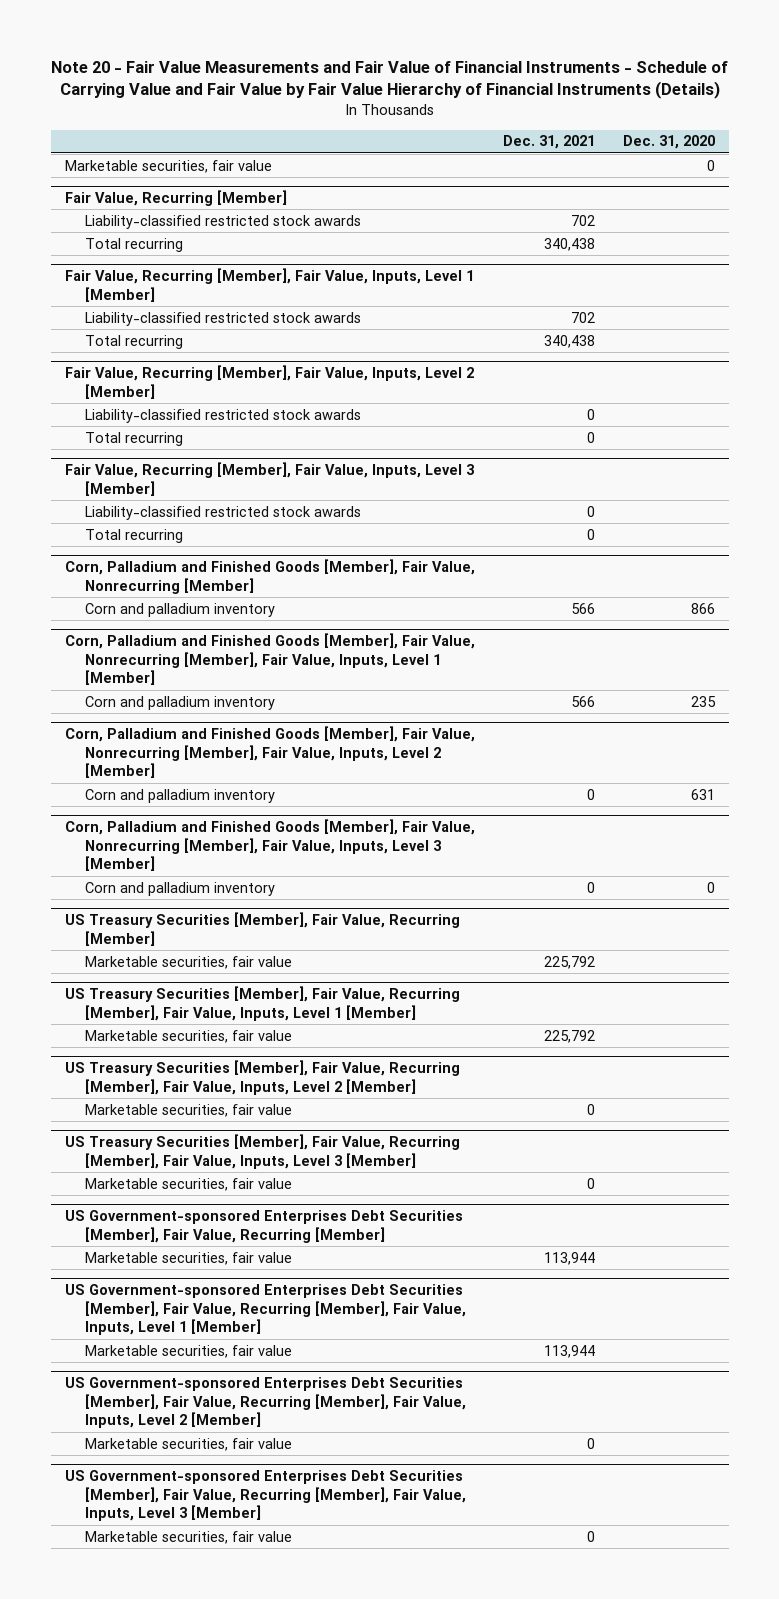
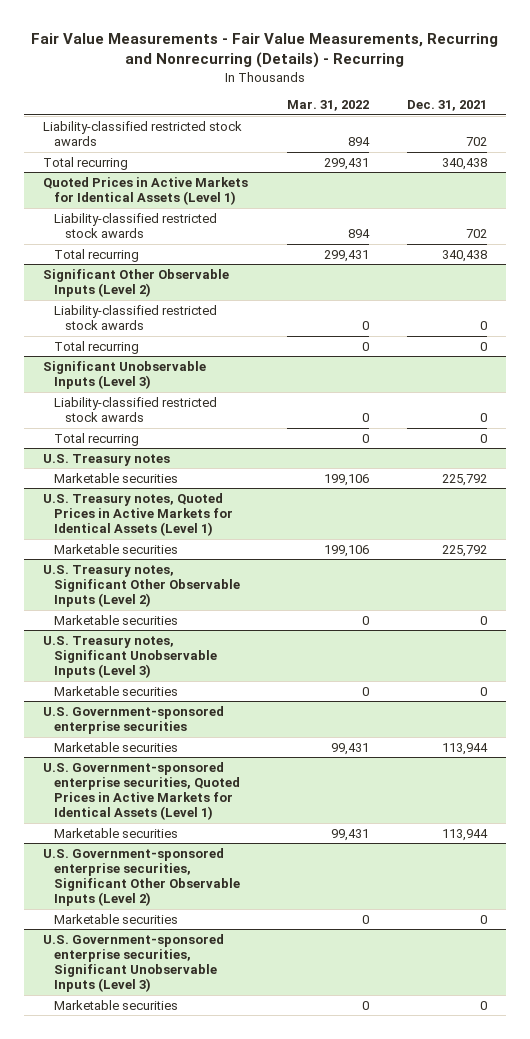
[50,61,728,100] Note 20 - Fair Value Measurements and Fair Value of Financial Instruments - Schedule of Carrying Value and Fair Value by Fair Value Hierarchy of Financial Instruments (Details) -> [31,33,499,69] Fair Value Measurements - Fair Value Measurements, Recurring and Nonrecurring (Details) - Recurring
[622,135,715,150] Dec. 31, 2020 -> none
none -> [286,100,369,112] Mar. 31, 2022
[64,159,272,173] Marketable securities, fair value -> none
[64,189,287,206] Fair Value, Recurring [Member] -> none
[64,267,474,302] Fair Value, Recurring [Member], Fair Value, Inputs, Level 1 [Member] -> none
none -> [43,176,249,205] Quoted Prices in Active Markets for Identical Assets (Level 1)
[64,364,474,399] Fair Value, Recurring [Member], Fair Value, Inputs, Level 2 [Member] -> none
none -> [43,268,230,297] Significant Other Observable Inputs (Level 2)
[64,461,474,496] Fair Value, Recurring [Member], Fair Value, Inputs, Level 3 [Member] -> none
none -> [43,360,207,389] Significant Unobservable Inputs (Level 3)
[64,558,475,594] Corn, Palladium and Finished Goods [Member], Fair Value, Nonrecurring [Member] -> none
[85,602,276,617] Corn and palladium inventory -> none
[64,632,475,686] Corn, Palladium and Finished Goods [Member], Fair Value, Nonrecurring [Member], Fair Value, Inputs, Level 1 [Member] -> none
[85,695,276,710] Corn and palladium inventory -> none
[64,725,475,779] Corn, Palladium and Finished Goods [Member], Fair Value, Nonrecurring [Member], Fair Value, Inputs, Level 2 [Member] -> none
[85,788,276,803] Corn and palladium inventory -> none
[64,818,475,872] Corn, Palladium and Finished Goods [Member], Fair Value, Nonrecurring [Member], Fair Value, Inputs, Level 3 [Member] -> none
[85,881,276,896] Corn and palladium inventory -> none
[64,911,460,946] US Treasury Securities [Member], Fair Value, Recurring [Member] -> none
[64,985,460,1021] US Treasury Securities [Member], Fair Value, Recurring [Member], Fair Value, Inputs, Level 1 [Member] -> none
[64,1059,460,1095] US Treasury Securities [Member], Fair Value, Recurring [Member], Fair Value, Inputs, Level 2 [Member] -> none
[64,1133,460,1169] US Treasury Securities [Member], Fair Value, Recurring [Member], Fair Value, Inputs, Level 3 [Member] -> none
[64,1209,463,1243] US Government-sponsored Enterprises Debt Securities [Member], Fair Value, Recurring [Member] -> none
[64,1283,467,1336] US Government-sponsored Enterprises Debt Securities [Member], Fair Value, Recurring [Member], Fair Value, Inputs, Level 1 [Member] -> none
[64,1376,467,1429] US Government-sponsored Enterprises Debt Securities [Member], Fair Value, Recurring [Member], Fair Value, Inputs, Level 2 [Member] -> none
[64,1469,467,1522] US Government-sponsored Enterprises Debt Securities [Member], Fair Value, Recurring [Member], Fair Value, Inputs, Level 3 [Member] -> none
none -> [43,453,171,466] U.S. Treasury notes
[85,955,293,969] Marketable securities, fair value -> [53,472,178,483] Marketable securities
none -> [43,492,233,537] U.S. Treasury notes, Quoted Prices in Active Markets for Identical Assets (Level 1)
[85,1029,293,1043] Marketable securities, fair value -> [53,543,178,554] Marketable securities
none -> [43,564,240,608] U.S. Treasury notes, Significant Other Observable Inputs (Level 2)
[85,1103,293,1117] Marketable securities, fair value -> [53,614,178,625] Marketable securities
none -> [43,635,217,679] U.S. Treasury notes, Significant Unobservable Inputs (Level 3)
[85,1177,293,1191] Marketable securities, fair value -> [53,685,178,696] Marketable securities
none -> [43,705,225,734] U.S. Government-sponsored enterprise securities
[85,1251,293,1265] Marketable securities, fair value -> [53,741,178,752] Marketable securities
none -> [43,761,240,821] U.S. Government-sponsored enterprise securities, Quoted Prices in Active Markets for Identical Assets (Level 1)
[85,1344,293,1358] Marketable securities, fair value -> [53,827,178,838] Marketable securities
none -> [43,847,240,907] U.S. Government-sponsored enterprise securities, Significant Other Observable Inputs (Level 2)
[85,1437,293,1451] Marketable securities, fair value -> [53,913,178,924] Marketable securities
none -> [43,933,225,993] U.S. Government-sponsored enterprise securities, Significant Unobservable Inputs (Level 3)
[85,1530,293,1544] Marketable securities, fair value -> [53,999,178,1010] Marketable securities

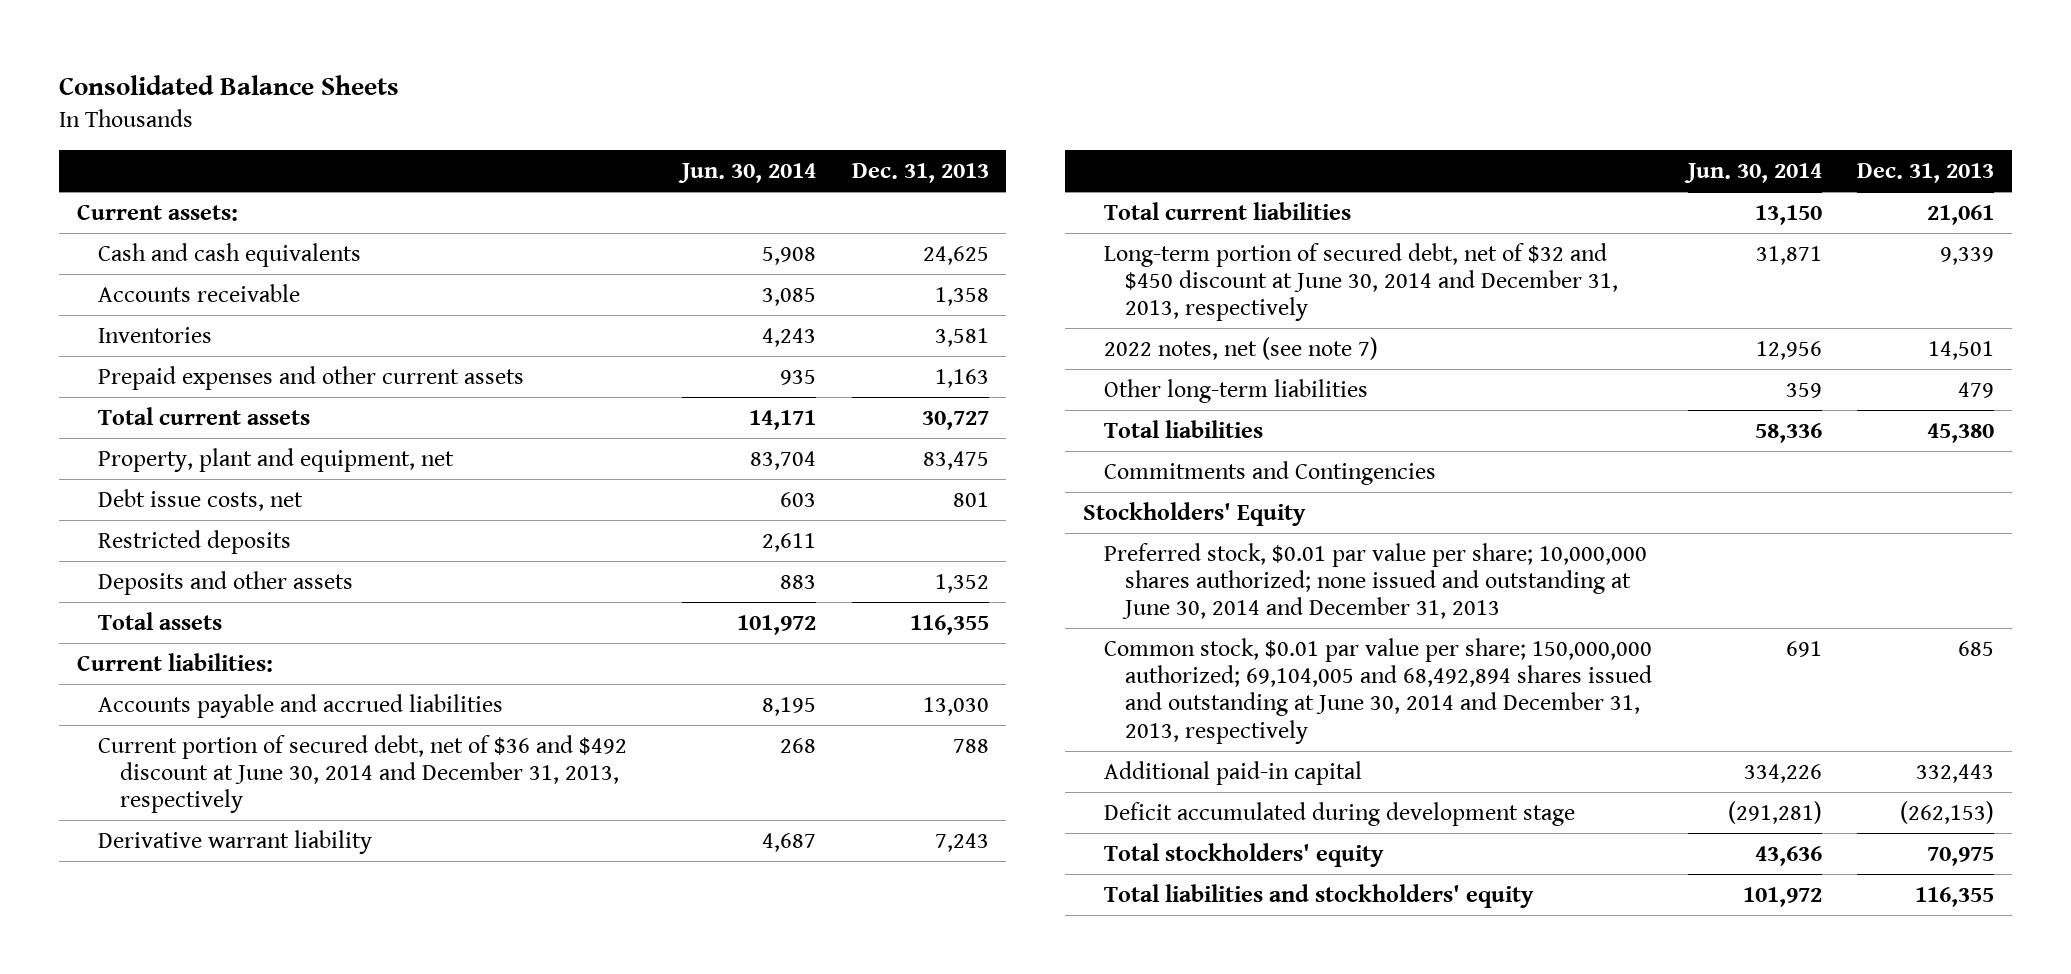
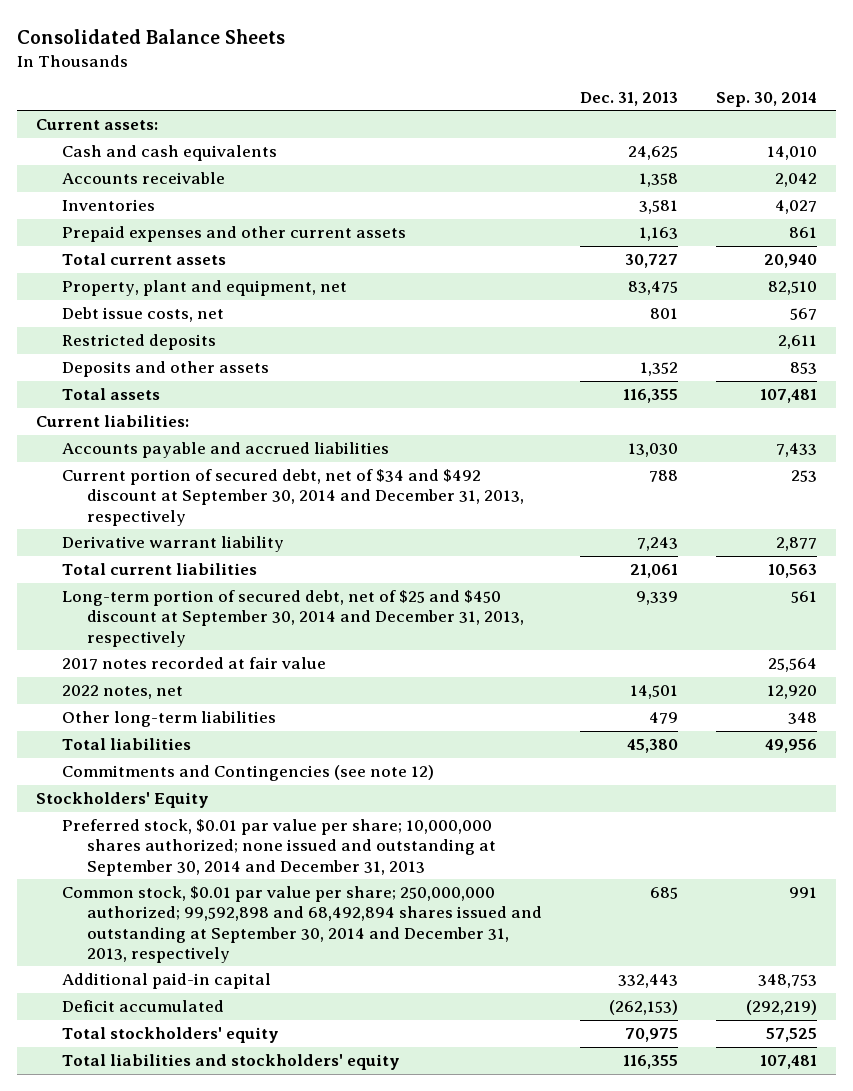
[678,162,817,183] Jun. 30, 2014 -> none
none -> [715,91,817,107] Sep. 30, 2014
[98,734,628,814] Current portion of secured debt, net of $36 and $492 discount at June 30, 2014 and December 31, 2013, respectively -> [61,469,525,526] Current portion of secured debt, net of $34 and $492 discount at September 30, 2014 and December 31, 2013, respectively
[1103,242,1619,322] Long-term portion of secured debt, net of $32 and $450 discount at June 30, 2014 and December 31, 2013, respectively -> [61,590,525,647] Long-term portion of secured debt, net of $25 and $450 discount at September 30, 2014 and December 31, 2013, respectively
none -> [61,657,326,671] 2017 notes recorded at fair value
[1103,336,1378,360] 2022 notes, net (see note 7) -> [61,685,183,700] 2022 notes, net
[1103,460,1436,485] Commitments and Contingencies -> [61,765,434,782] Commitments and Contingencies (see note 12)
[1103,542,1647,620] Preferred stock, $0.01 par value per share; 10,000,000 shares authorized; none issued and outstanding at June 30, 2014 and December 31, 2013 -> [61,819,497,876] Preferred stock, $0.01 par value per share; 10,000,000 shares authorized; none issued and outstanding at September 30, 2014 and December 31, 2013
[1103,637,1653,744] Common stock, $0.01 par value per share; 150,000,000 authorized; 69,104,005 and 68,492,894 shares issued and outstanding at June 30, 2014 and December 31, 2013, respectively -> [61,886,543,963] Common stock, $0.01 par value per share; 250,000,000 authorized; 99,592,898 and 68,492,894 shares issued and outstanding at September 30, 2014 and December 31, 2013, respectively
[1103,801,1575,826] Deficit accumulated during development stage -> [61,1000,224,1013] Deficit accumulated

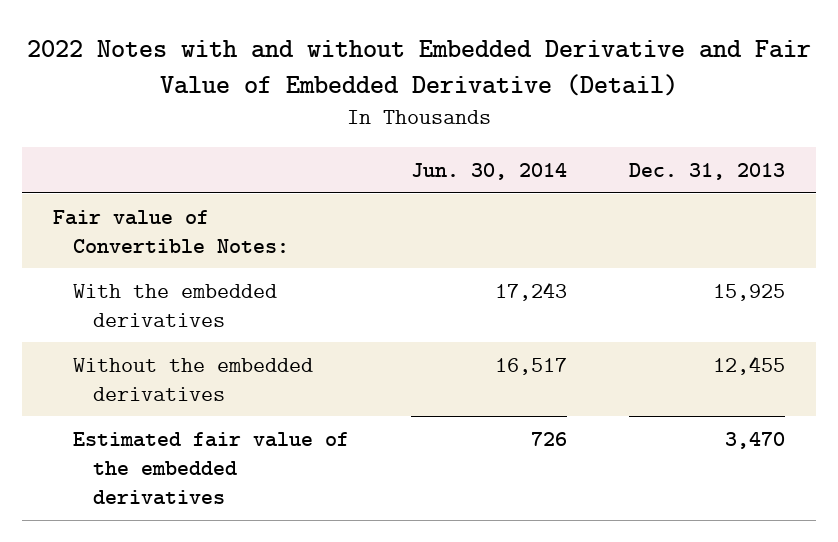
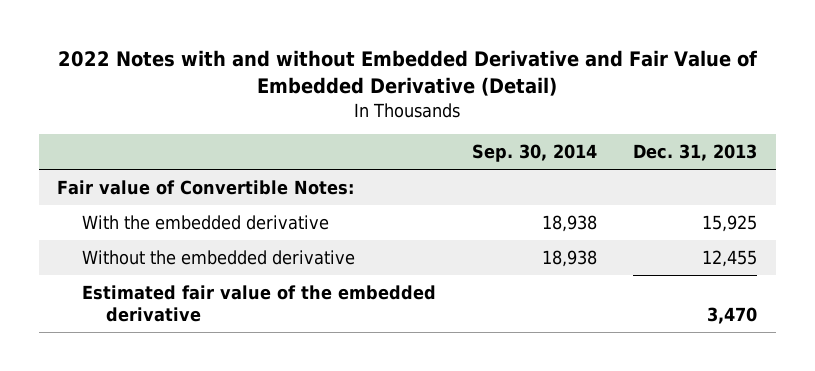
[411,162,568,180] Jun. 30, 2014 -> none
none -> [472,144,598,163] Sep. 30, 2014
[72,283,277,327] With the embedded derivatives -> [81,215,329,231] With the embedded derivative
[72,357,313,401] Without the embedded derivatives -> [81,250,355,266] Without the embedded derivative
[72,431,349,505] Estimated fair value of the embedded derivatives -> [81,285,436,322] Estimated fair value of the embedded derivative

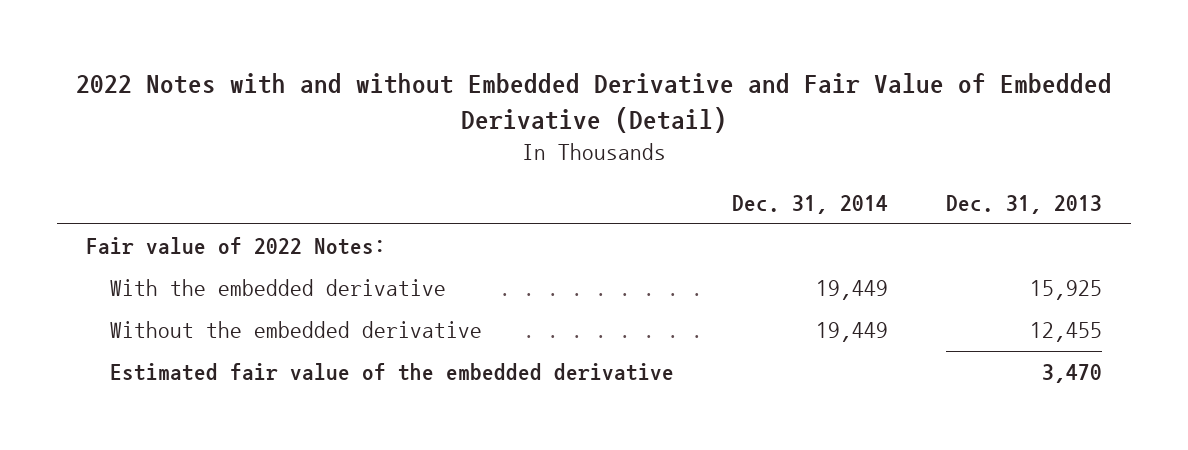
[472,144,598,163] Sep. 30, 2014 -> none
none -> [731,195,888,215] Dec. 31, 2014
[57,180,355,196] Fair value of Convertible Notes: -> [85,237,386,256] Fair value of 2022 Notes:

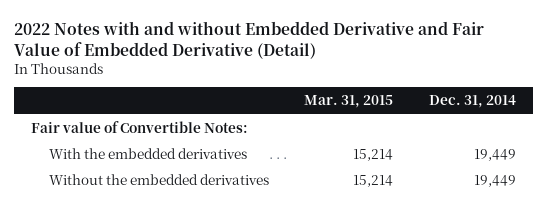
[945,195,1102,215] Dec. 31, 2013 -> none
none -> [304,95,394,109] Mar. 31, 2015
[109,363,674,382] Estimated fair value of the embedded derivative -> none
[85,237,386,256] Fair value of 2022 Notes: -> [31,121,249,134] Fair value of Convertible Notes:
[109,279,446,297] With the embedded derivative -> [48,148,247,160] With the embedded derivatives
[109,321,482,339] Without the embedded derivative -> [48,174,269,186] Without the embedded derivatives

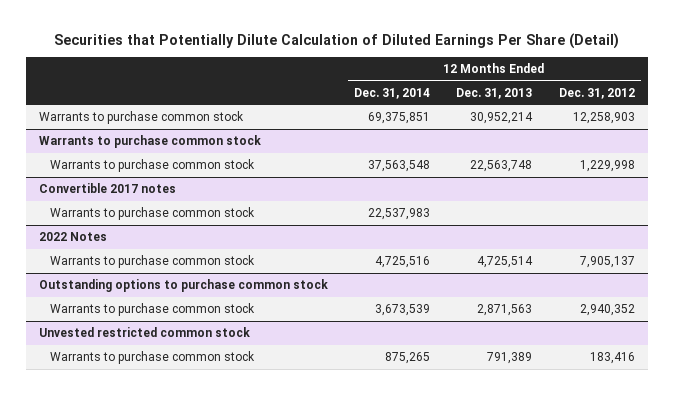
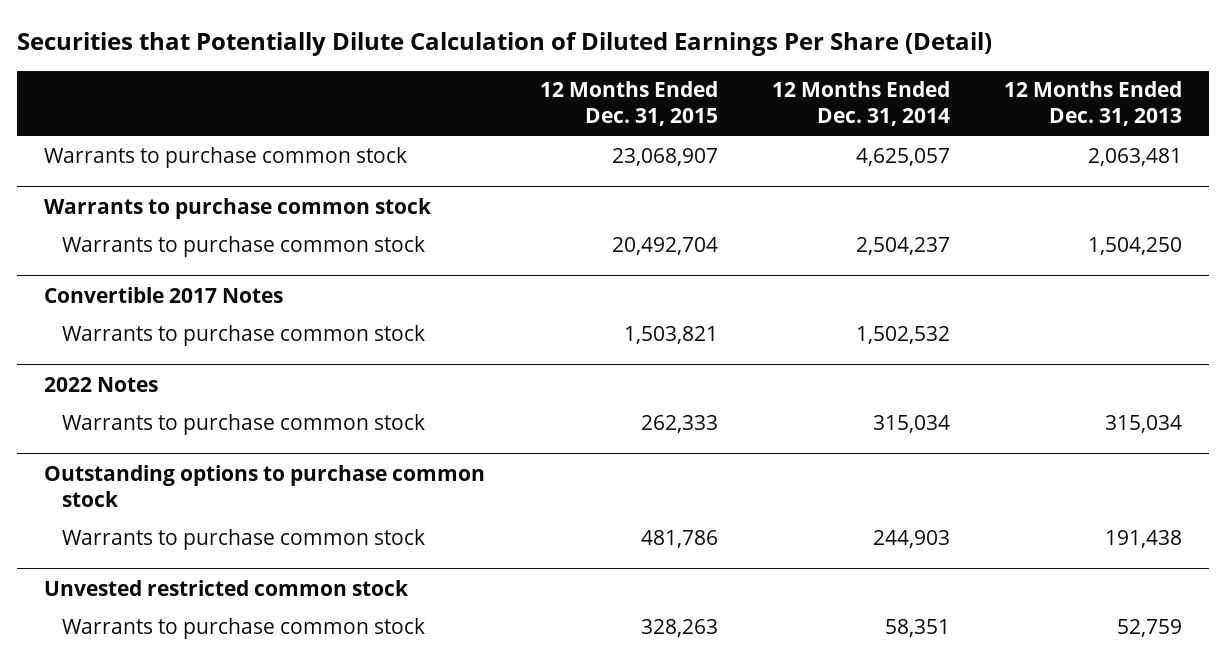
[558,87,635,99] Dec. 31, 2012 -> none
none -> [539,81,718,127] 12 Months Ended Dec. 31, 2015
[368,112,431,125] 69,375,851 -> [855,147,950,166] 4,625,057
[470,112,534,125] 30,952,214 -> [1087,147,1182,166] 2,063,481
[368,160,431,173] 37,563,548 -> [855,236,950,255] 2,504,237
[470,160,533,173] 22,563,748 -> [1087,236,1182,255] 1,504,250
[39,183,177,194] Convertible 2017 notes -> [44,286,284,303] Convertible 2017 Notes
[368,208,431,221] 22,537,983 -> [855,325,950,344] 1,502,532
[375,256,431,269] 4,725,516 -> [872,414,950,433] 315,034
[477,256,534,269] 4,725,514 -> [1104,414,1182,433] 315,034
[375,304,431,317] 3,673,539 -> [872,529,950,548] 244,903
[477,304,533,317] 2,871,563 -> [1104,529,1182,548] 191,438
[385,352,431,365] 875,265 -> [884,618,950,637] 58,351
[487,352,533,365] 791,389 -> [1116,618,1182,637] 52,759

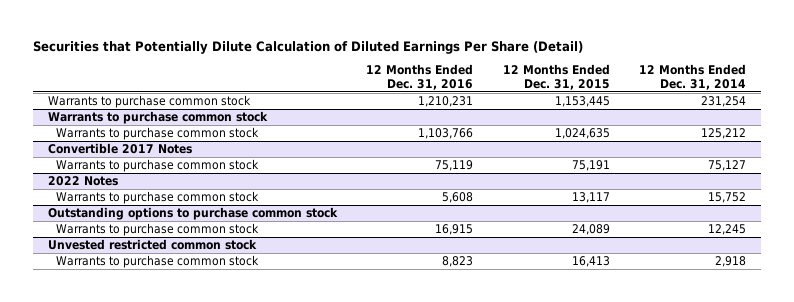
[1003,81,1182,127] 12 Months Ended Dec. 31, 2013 -> none
none -> [366,64,474,90] 12 Months Ended Dec. 31, 2016
[611,147,718,166] 23,068,907 -> [554,96,610,108] 1,153,445
[855,147,950,166] 4,625,057 -> [701,96,747,108] 231,254
[611,236,718,255] 20,492,704 -> [554,128,610,140] 1,024,635
[855,236,950,255] 2,504,237 -> [701,128,747,140] 125,212
[623,325,718,344] 1,503,821 -> [571,160,610,172] 75,191
[855,325,950,344] 1,502,532 -> [708,160,747,172] 75,127
[640,414,718,433] 262,333 -> [571,192,610,204] 13,117
[872,414,950,433] 315,034 -> [708,192,747,204] 15,752
[640,529,718,548] 481,786 -> [571,224,610,236] 24,089
[872,529,950,548] 244,903 -> [708,224,747,236] 12,245
[640,618,718,637] 328,263 -> [571,256,610,268] 16,413
[884,618,950,637] 58,351 -> [715,256,747,268] 2,918

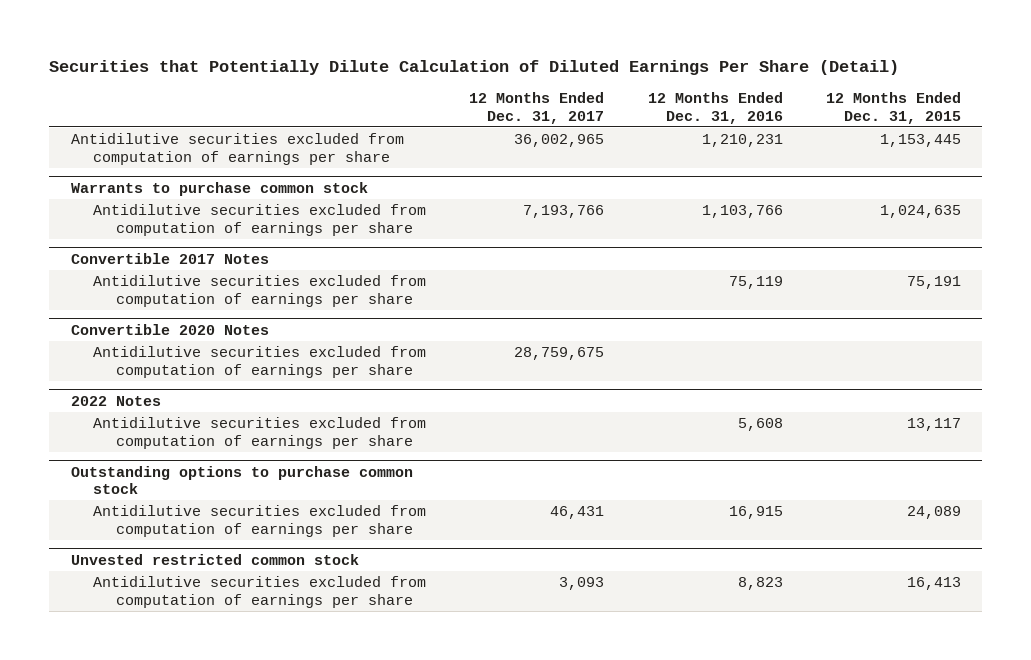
[639,64,747,90] 12 Months Ended Dec. 31, 2014 -> none
none -> [469,92,605,124] 12 Months Ended Dec. 31, 2017
[47,95,251,109] Warrants to purchase common stock -> [70,132,404,165] Antidilutive securities excluded from computation of earnings per share
[56,127,260,141] Warrants to purchase common stock -> [93,203,427,236] Antidilutive securities excluded from computation of earnings per share
[56,159,260,173] Warrants to purchase common stock -> [93,274,427,307] Antidilutive securities excluded from computation of earnings per share
none -> [70,323,269,335] Convertible 2020 Notes
none -> [93,345,427,378] Antidilutive securities excluded from computation of earnings per share
[56,191,260,205] Warrants to purchase common stock -> [93,416,427,449] Antidilutive securities excluded from computation of earnings per share
[56,223,260,237] Warrants to purchase common stock -> [93,504,427,537] Antidilutive securities excluded from computation of earnings per share
[56,255,260,269] Warrants to purchase common stock -> [93,575,427,608] Antidilutive securities excluded from computation of earnings per share

